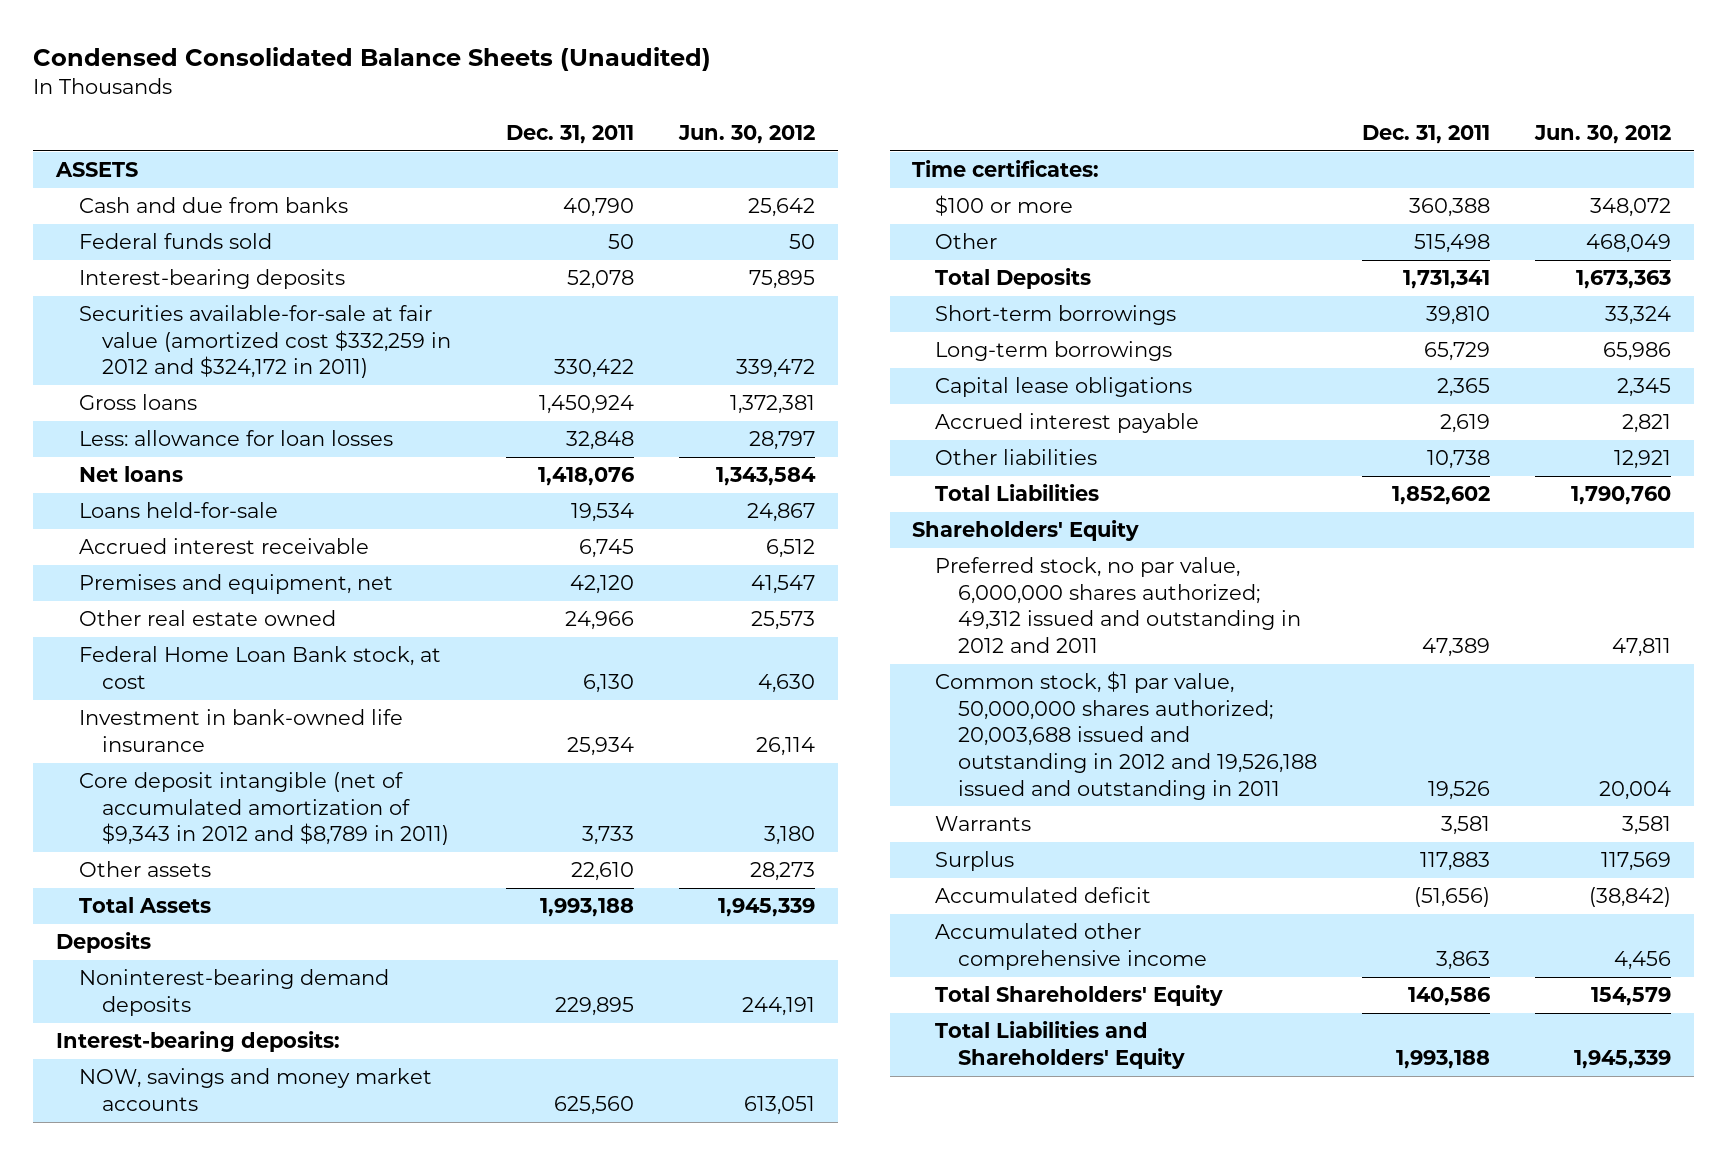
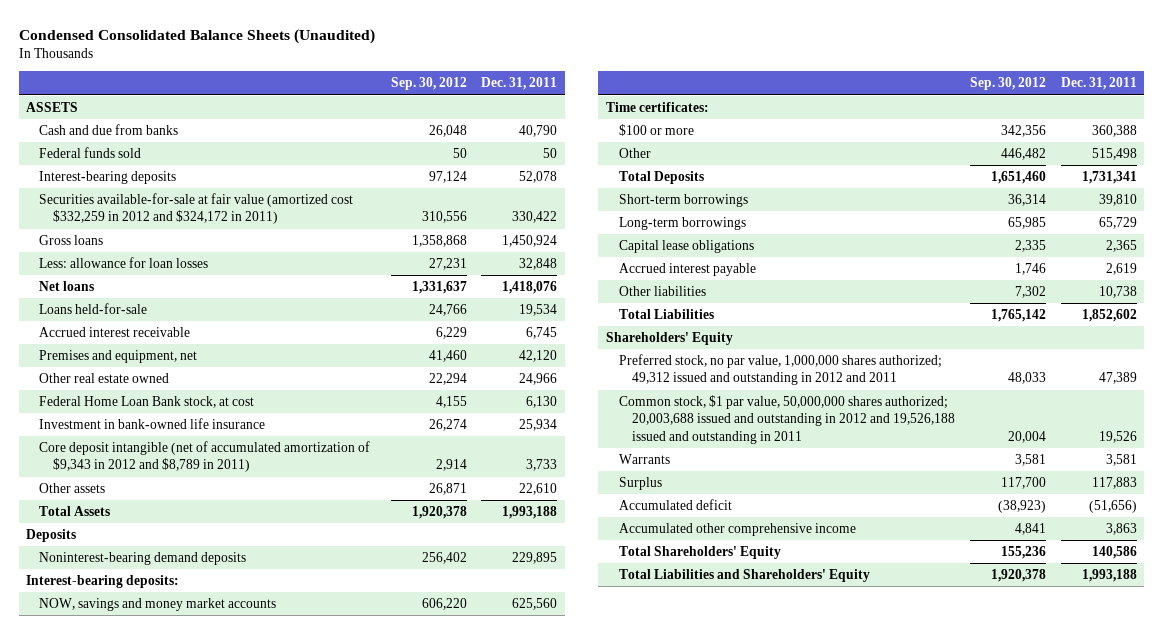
[678,124,816,144] Jun. 30, 2012 -> none
none -> [390,77,467,91] Sep. 30, 2012
[935,557,1302,653] Preferred stock, no par value, 6,000,000 shares authorized; 49,312 issued and outstanding in 2012 and 2011 -> [618,354,942,386] Preferred stock, no par value, 1,000,000 shares authorized; 49,312 issued and outstanding in 2012 and 2011

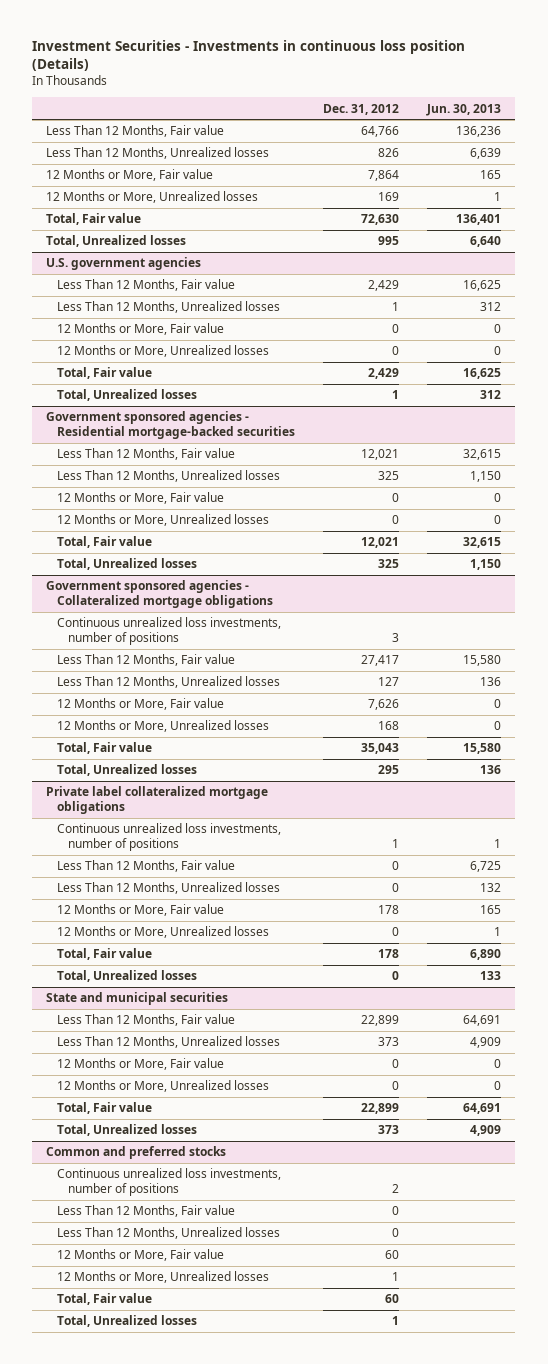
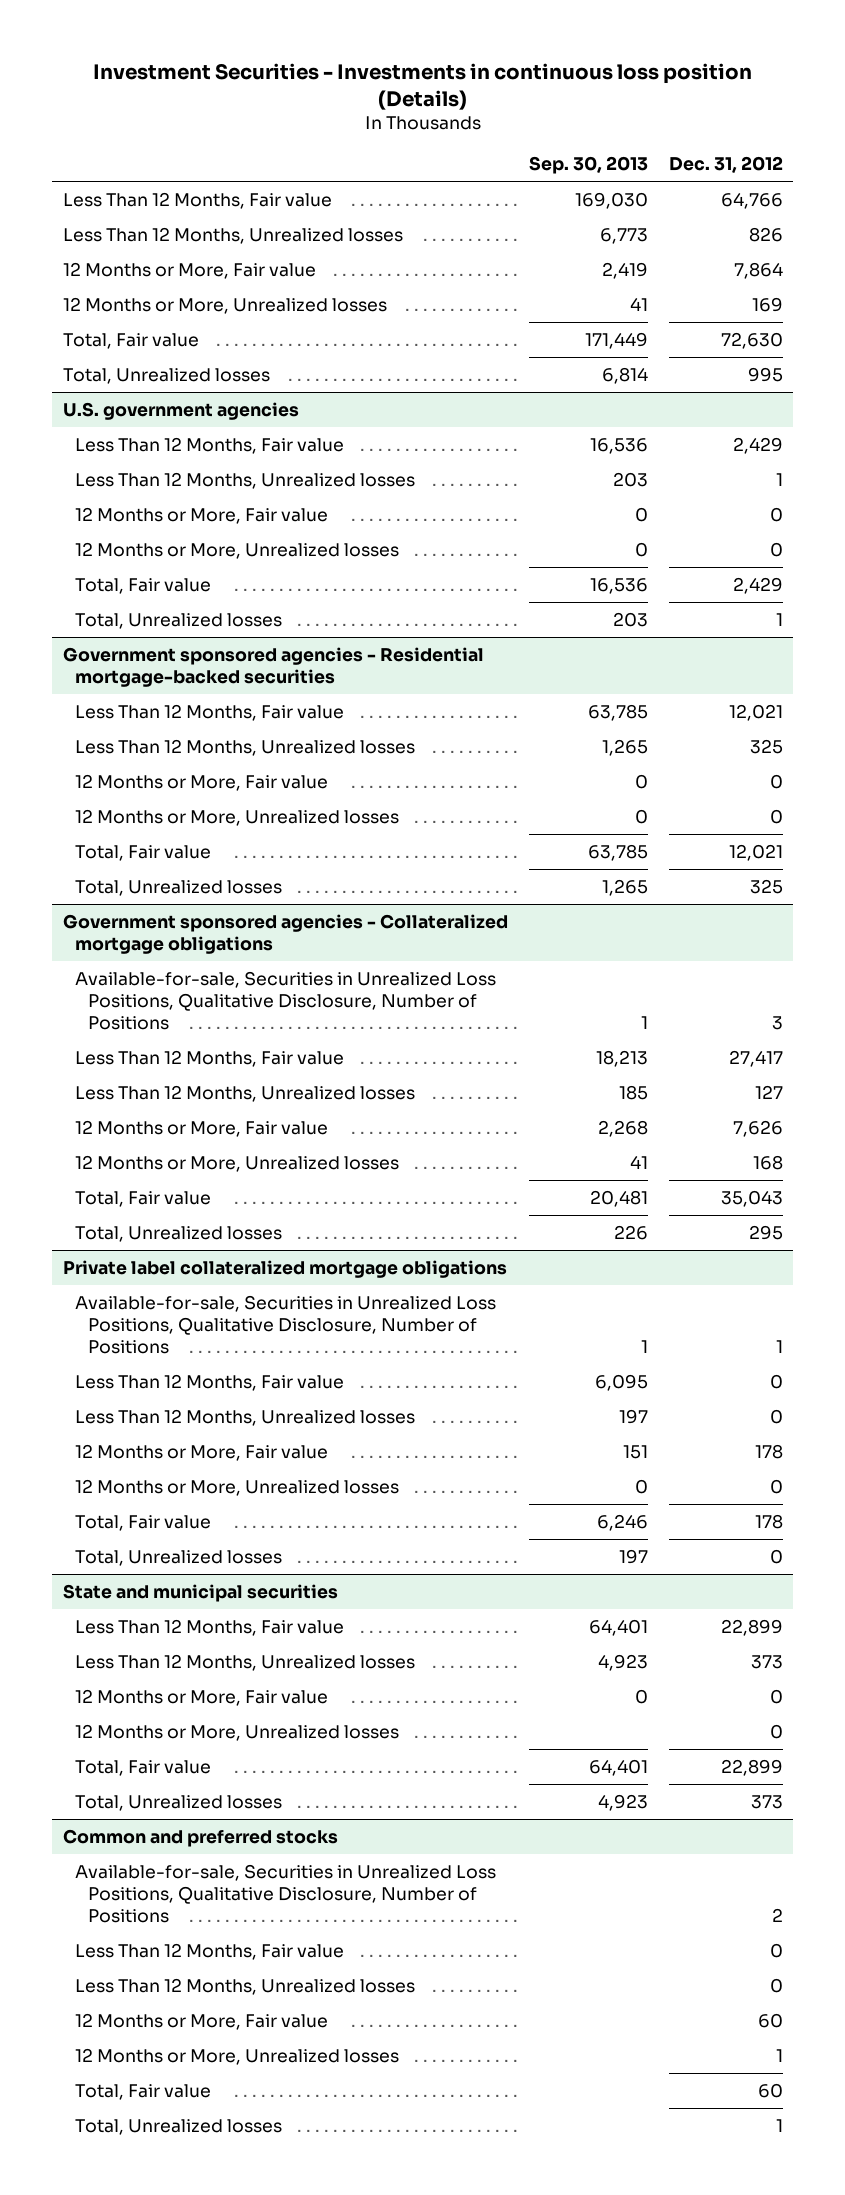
[426,103,502,116] Jun. 30, 2013 -> none
none -> [528,156,648,175] Sep. 30, 2013
[57,617,282,646] Continuous unrealized loss investments, number of positions -> [75,970,497,1031] Available-for-sale, Securities in Unrealized Loss Positions, Qualitative Disclosure, Number of Positions
[57,823,282,852] Continuous unrealized loss investments, number of positions -> [75,1294,497,1355] Available-for-sale, Securities in Unrealized Loss Positions, Qualitative Disclosure, Number of Positions
[57,1168,282,1197] Continuous unrealized loss investments, number of positions -> [75,1863,497,1924] Available-for-sale, Securities in Unrealized Loss Positions, Qualitative Disclosure, Number of Positions

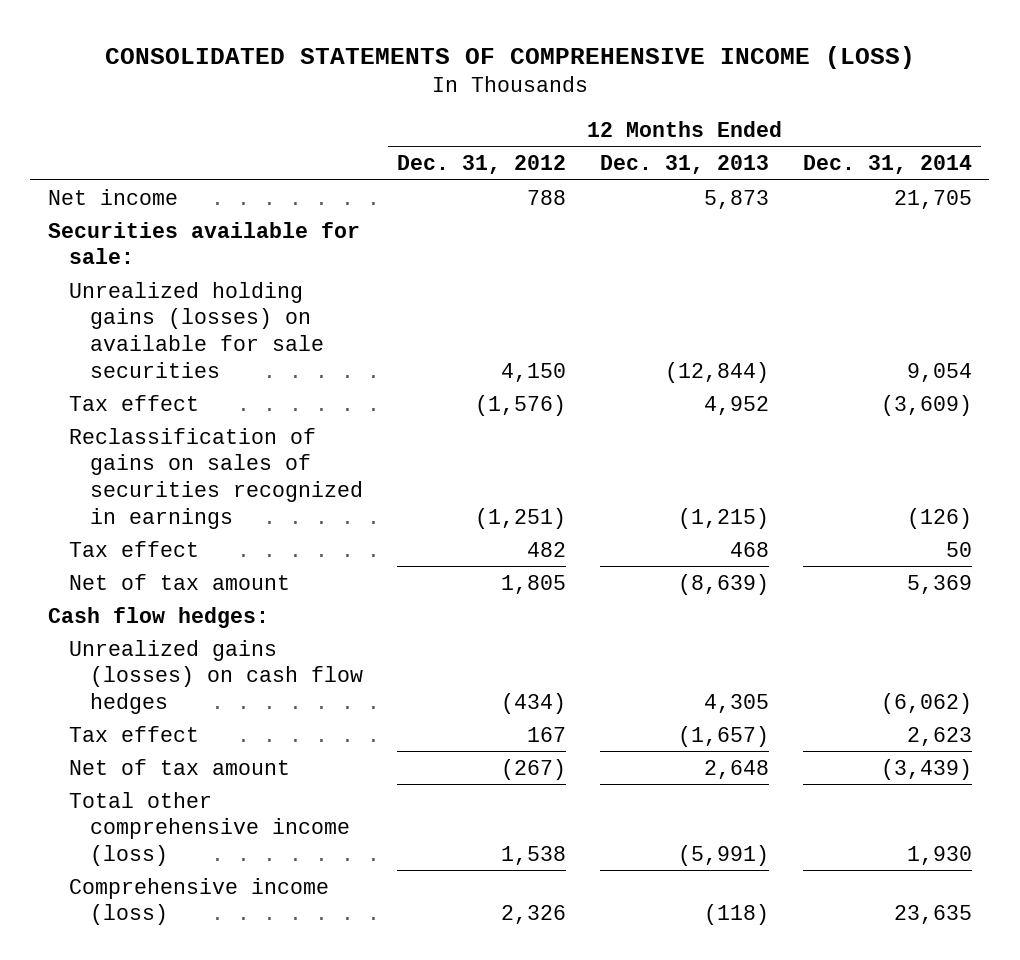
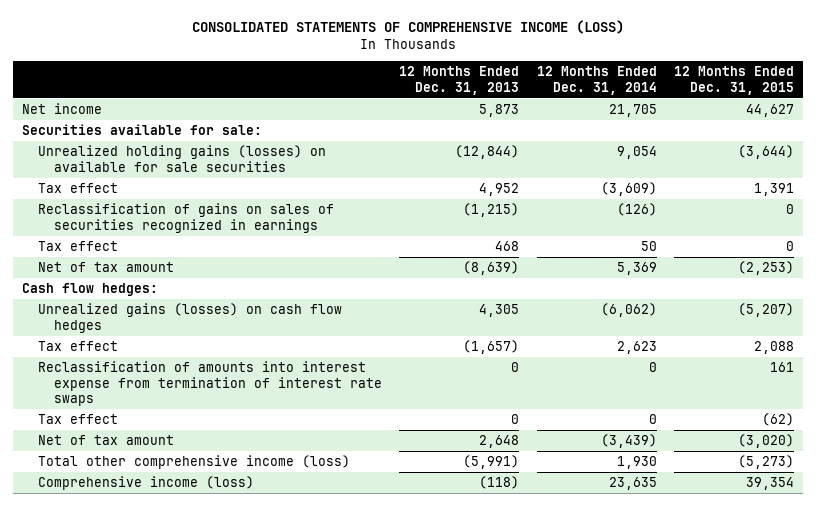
[396,155,566,175] Dec. 31, 2012 -> none
none -> [674,66,795,95] 12 Months Ended Dec. 31, 2015
none -> [37,361,382,407] Reclassification of amounts into interest expense from termination of interest rate swaps
none -> [37,414,118,425] Tax effect

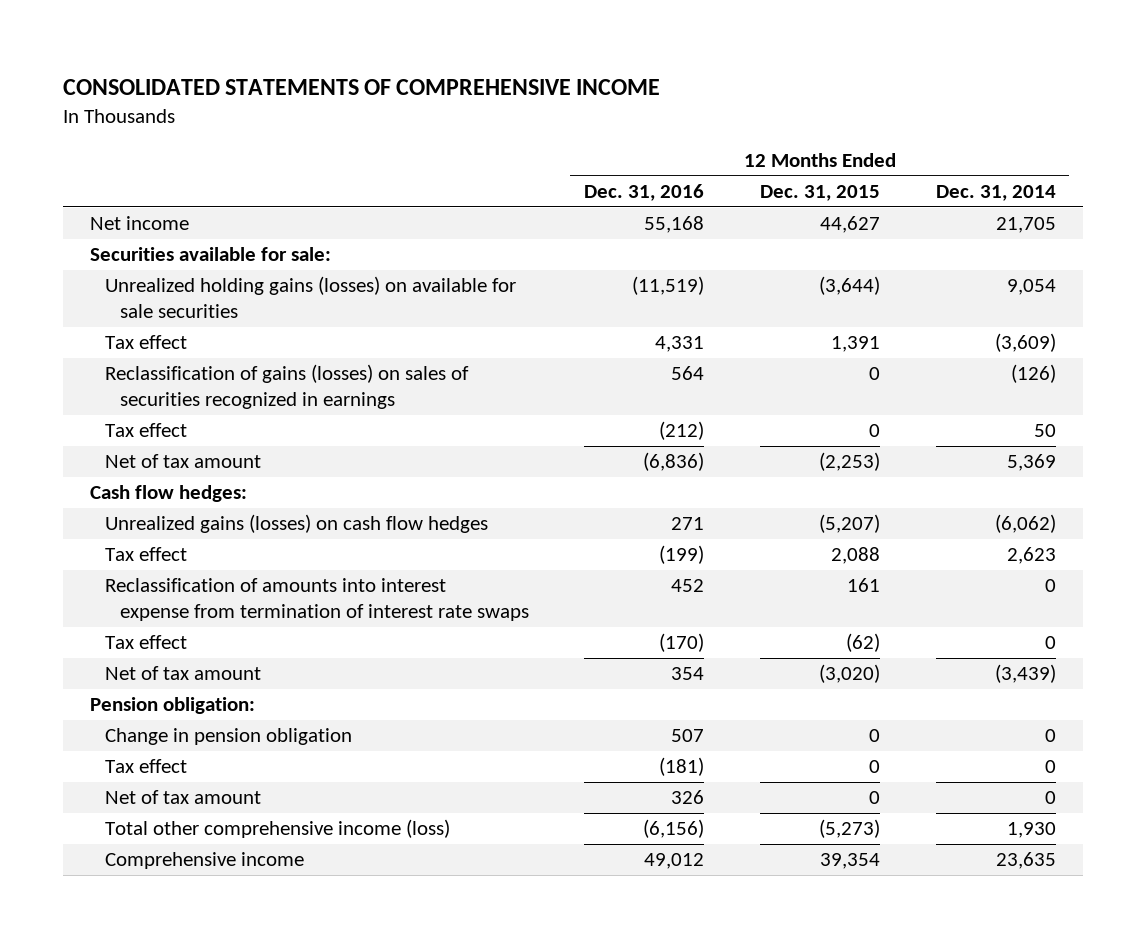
[192,20,625,35] CONSOLIDATED STATEMENTS OF COMPREHENSIVE INCOME (LOSS) -> [62,79,660,96] CONSOLIDATED STATEMENTS OF COMPREHENSIVE INCOME
[399,66,520,95] 12 Months Ended Dec. 31, 2013 -> none
none -> [584,184,705,202] Dec. 31, 2016
[37,203,334,233] Reclassification of gains on sales of securities recognized in earnings -> [105,364,470,410] Reclassification of gains (losses) on sales of securities recognized in earnings
none -> [90,697,256,715] Pension obligation:
none -> [105,728,353,746] Change in pension obligation
none -> [105,759,188,774] Tax effect
none -> [105,790,262,805] Net of tax amount
[37,476,254,491] Comprehensive income (loss) -> [105,852,305,870] Comprehensive income

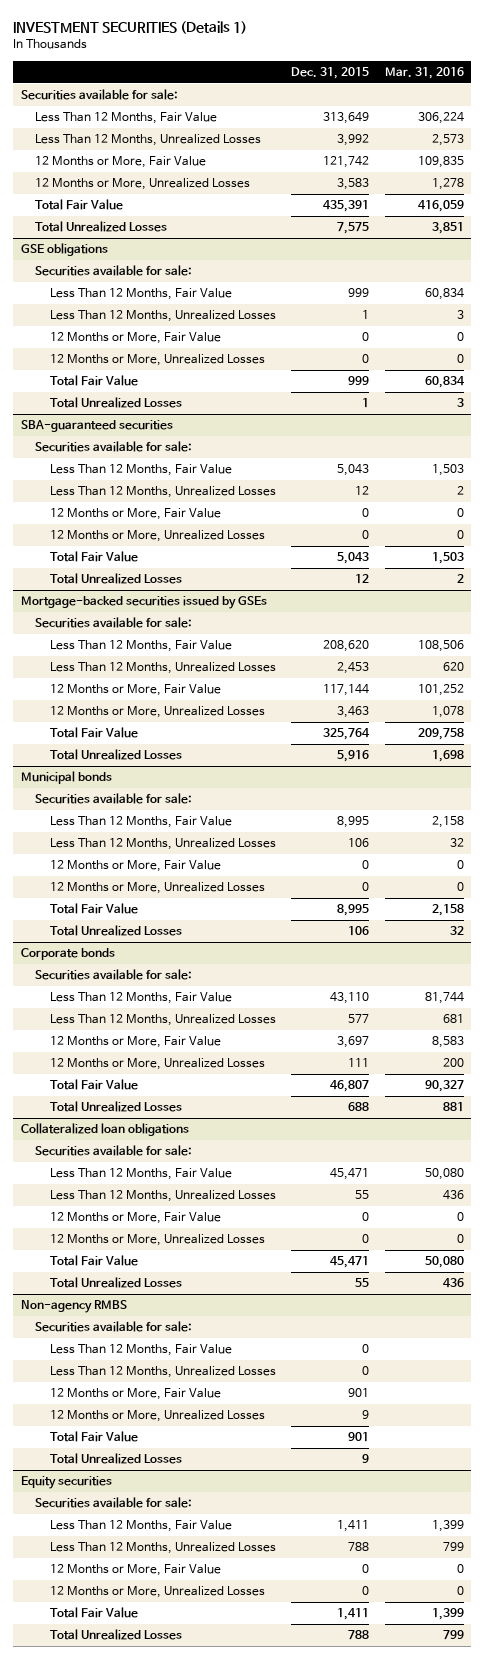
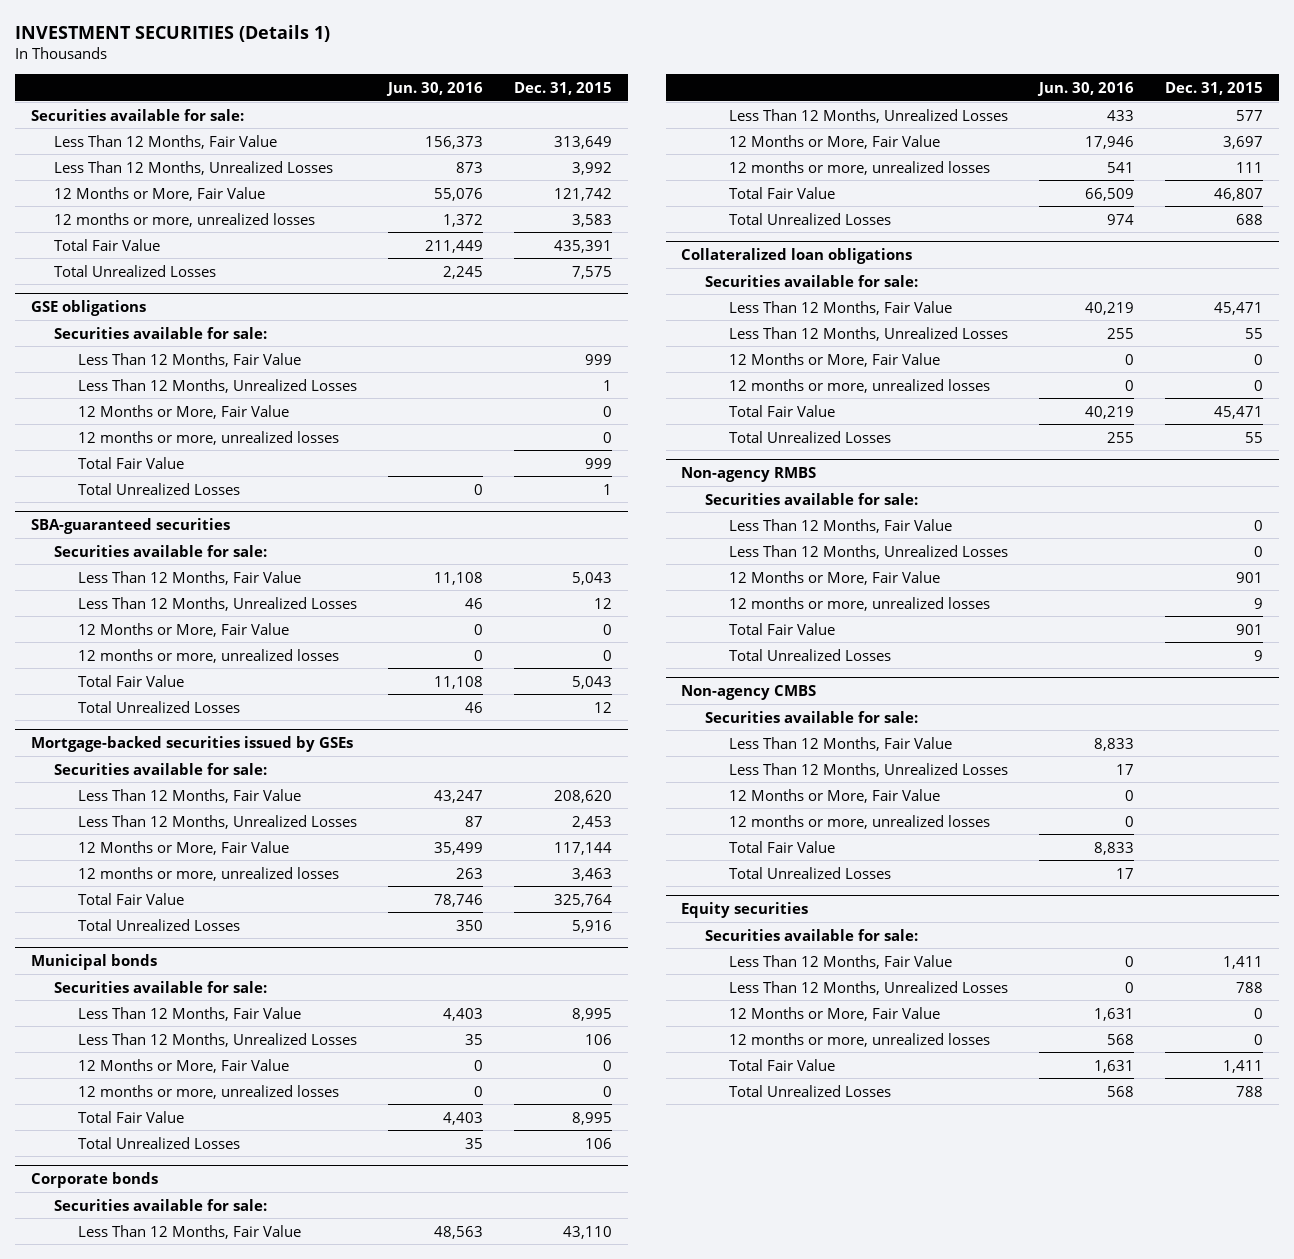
[384,67,464,80] Mar. 31, 2016 -> none
none -> [386,81,484,96] Jun. 30, 2016
[35,178,251,191] 12 Months or More, Unrealized Losses -> [54,212,316,227] 12 months or more, unrealized losses
[49,354,265,367] 12 Months or More, Unrealized Losses -> [78,430,340,445] 12 months or more, unrealized losses
[49,530,265,543] 12 Months or More, Unrealized Losses -> [78,648,340,663] 12 months or more, unrealized losses
[49,706,265,719] 12 Months or More, Unrealized Losses -> [78,866,340,881] 12 months or more, unrealized losses
[49,882,265,895] 12 Months or More, Unrealized Losses -> [78,1084,340,1099] 12 months or more, unrealized losses
[49,1058,265,1071] 12 Months or More, Unrealized Losses -> [729,160,991,175] 12 months or more, unrealized losses
[49,1234,265,1247] 12 Months or More, Unrealized Losses -> [729,378,991,393] 12 months or more, unrealized losses
[49,1410,265,1423] 12 Months or More, Unrealized Losses -> [729,596,991,611] 12 months or more, unrealized losses
none -> [681,684,817,700] Non-agency CMBS
none -> [705,710,919,723] Securities available for sale:
none -> [729,736,953,751] Less Than 12 Months, Fair Value
none -> [729,762,1009,777] Less Than 12 Months, Unrealized Losses
none -> [729,788,941,803] 12 Months or More, Fair Value
none -> [729,814,991,829] 12 months or more, unrealized losses
none -> [729,840,836,853] Total Fair Value
none -> [729,866,892,879] Total Unrealized Losses
[49,1586,265,1599] 12 Months or More, Unrealized Losses -> [729,1032,991,1047] 12 months or more, unrealized losses

